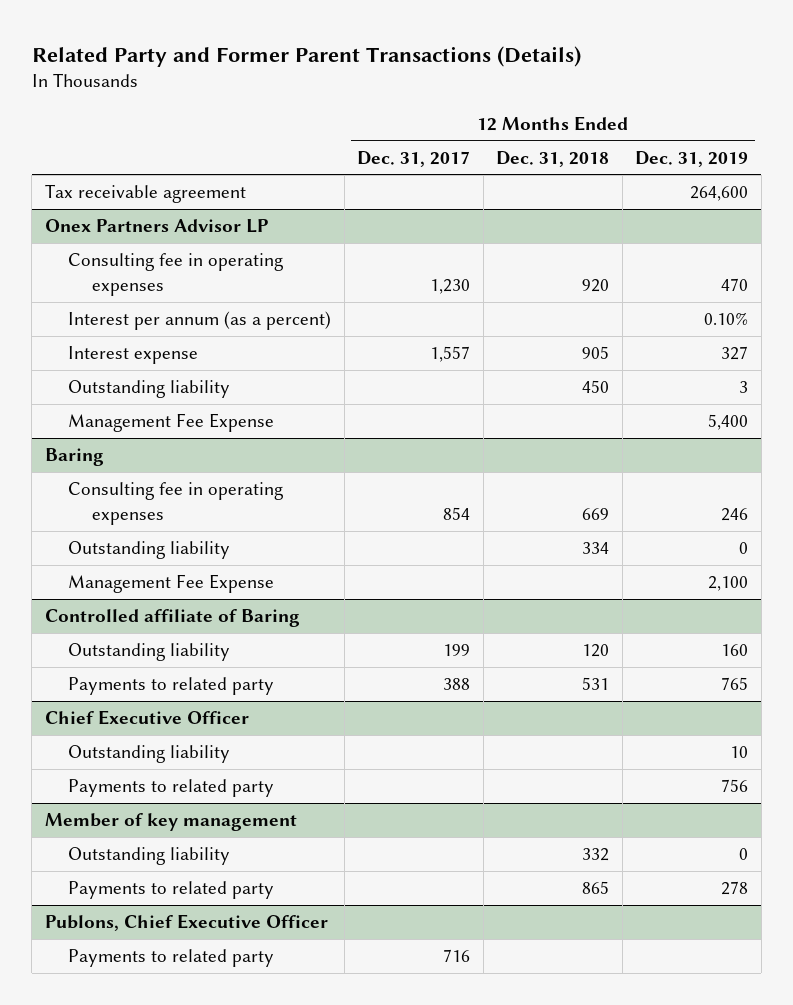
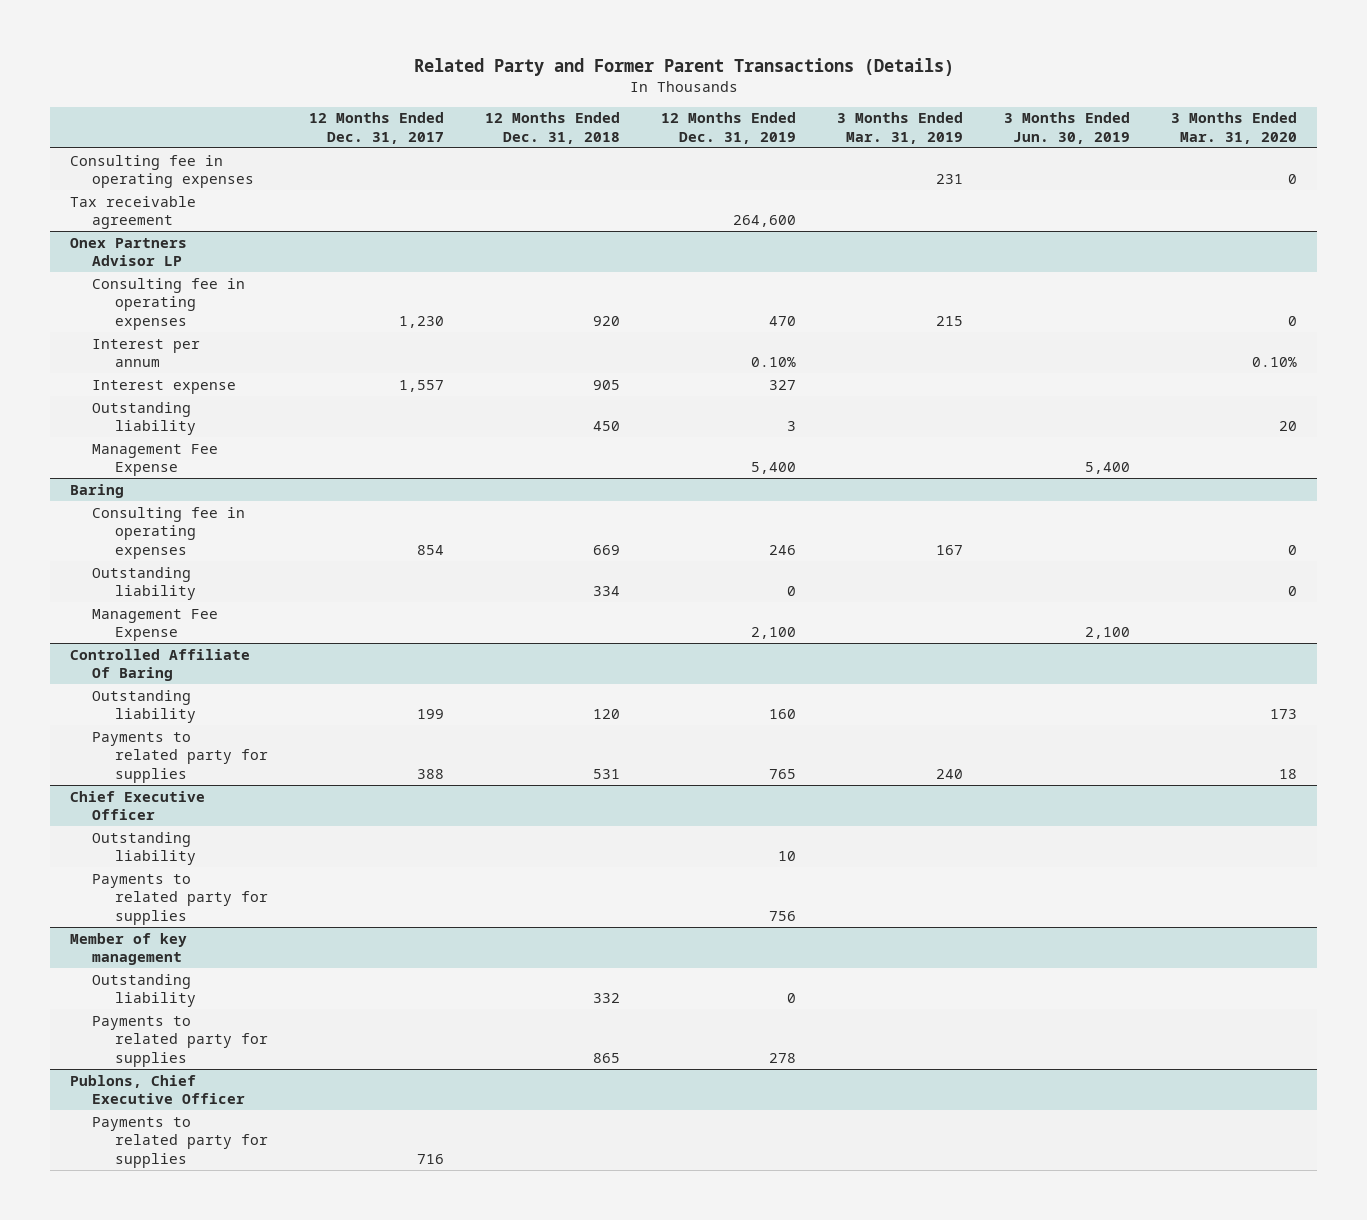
none -> [836,112,963,144] 3 Months Ended Mar. 31, 2019
none -> [1003,112,1130,144] 3 Months Ended Jun. 30, 2019
none -> [1170,112,1297,144] 3 Months Ended Mar. 31, 2020
none -> [70,154,255,189] Consulting fee in operating expenses
[68,311,332,331] Interest per annum (as a percent) -> [92,338,201,368] Interest per annum
[44,609,300,628] Controlled affiliate of Baring -> [70,648,251,682] Controlled Affiliate Of Baring
[68,677,275,696] Payments to related party -> [92,731,268,783] Payments to related party for supplies
[68,779,275,798] Payments to related party -> [92,873,268,925] Payments to related party for supplies
[68,881,275,900] Payments to related party -> [92,1015,268,1067] Payments to related party for supplies
[68,949,275,968] Payments to related party -> [92,1116,268,1168] Payments to related party for supplies

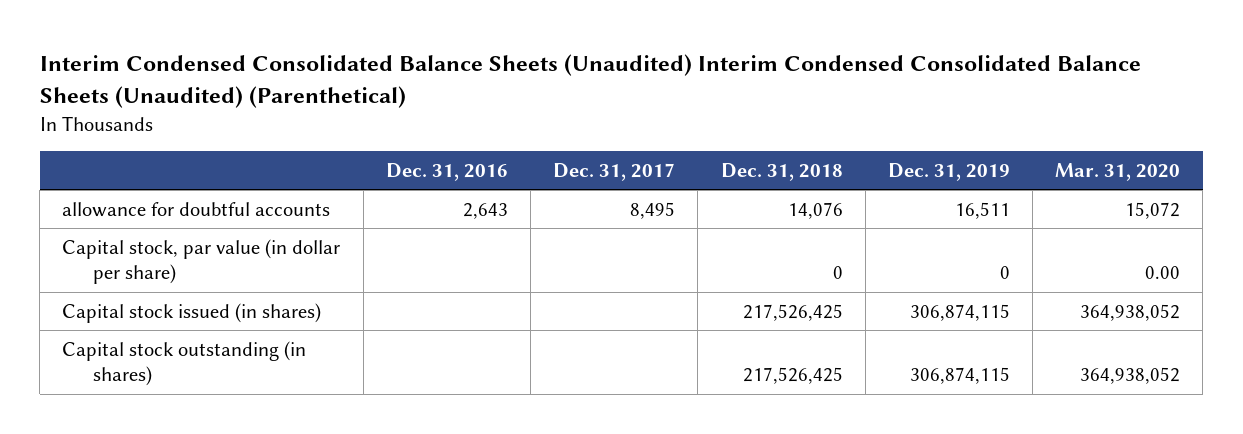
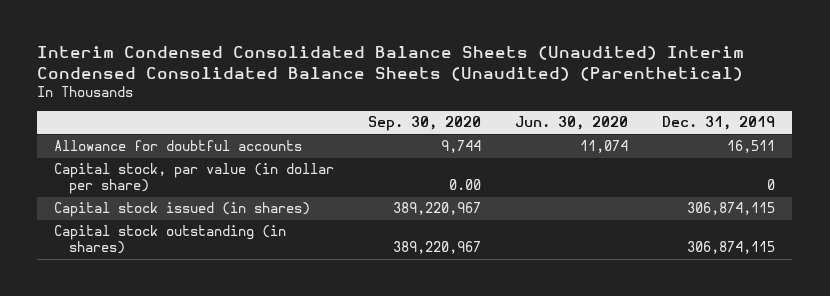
[385,162,508,181] Dec. 31, 2016 -> none
[553,162,676,181] Dec. 31, 2017 -> none
[720,162,843,181] Dec. 31, 2018 -> none
[1055,162,1181,181] Mar. 31, 2020 -> none
none -> [368,116,482,132] Sep. 30, 2020
none -> [515,116,629,131] Jun. 30, 2020
[62,201,331,217] allowance for doubtful accounts -> [54,140,303,152] Allowance for doubtful accounts

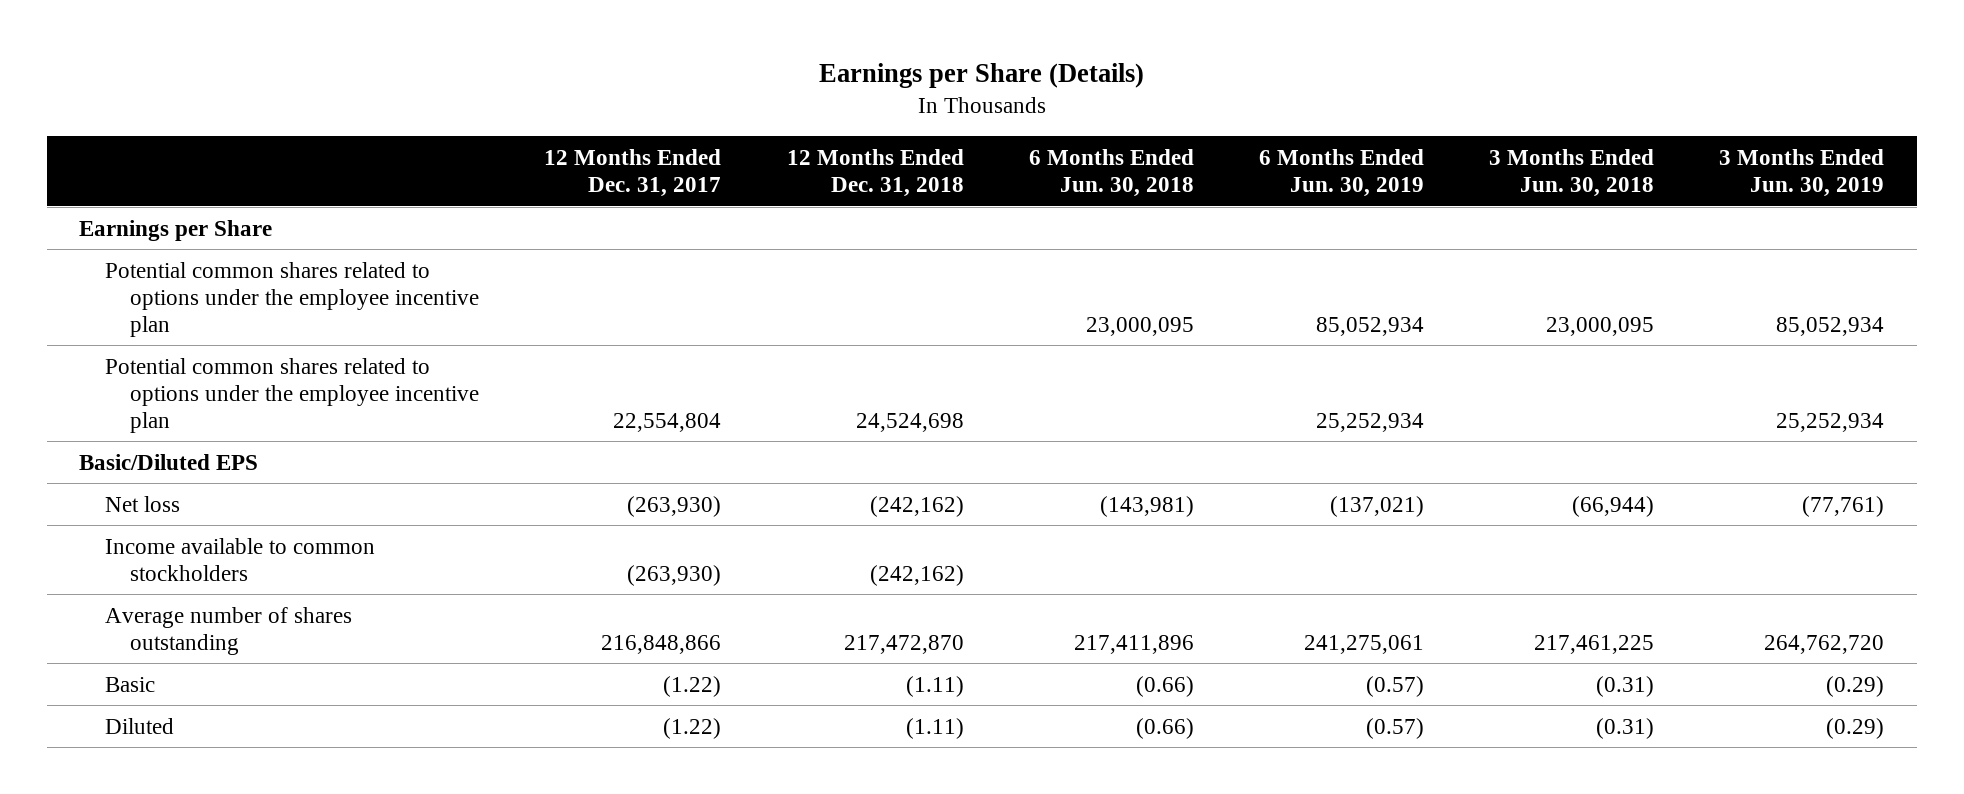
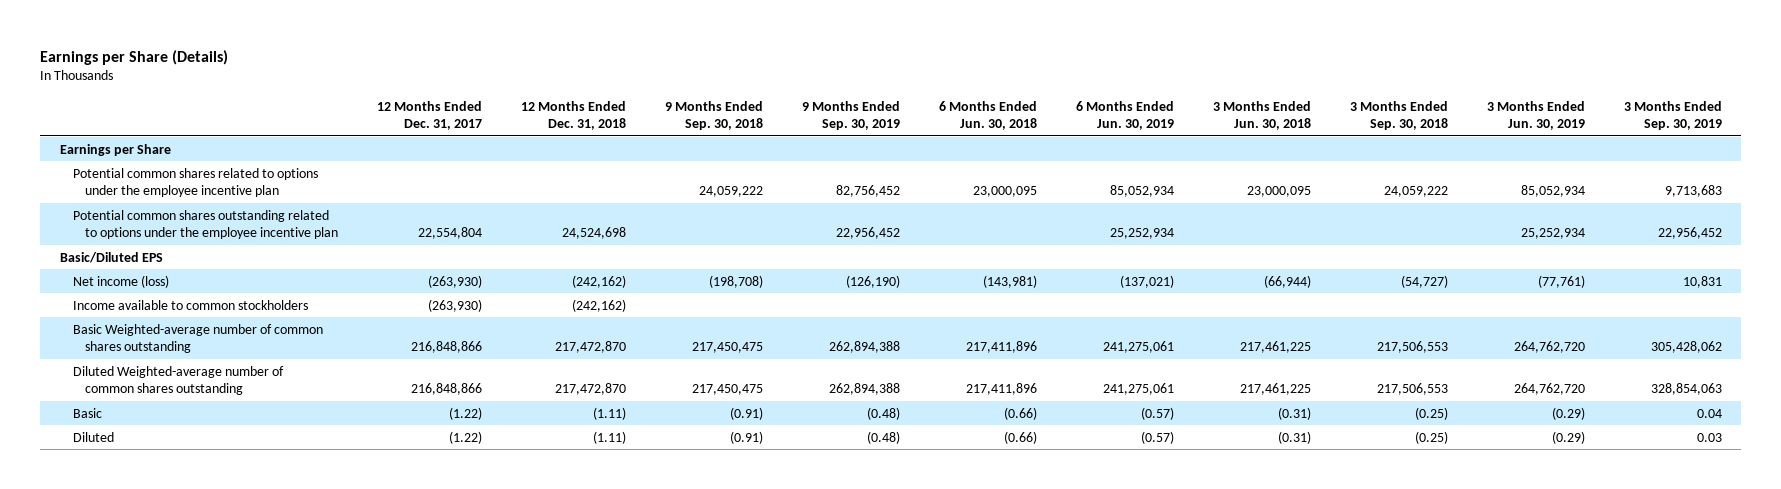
none -> [665,100,764,131] 9 Months Ended Sep. 30, 2018
none -> [802,100,901,131] 9 Months Ended Sep. 30, 2019
none -> [1349,100,1448,131] 3 Months Ended Sep. 30, 2018
none -> [1623,100,1722,131] 3 Months Ended Sep. 30, 2019
[104,357,480,433] Potential common shares related to options under the employee incentive plan -> [72,209,339,240] Potential common shares outstanding related to options under the employee incentive plan
[104,495,180,512] Net loss -> [72,274,169,288] Net income (loss)
none -> [72,323,323,354] Basic Weighted-average number of common shares outstanding
[104,606,352,655] Average number of shares outstanding -> [72,365,284,396] Diluted Weighted-average number of common shares outstanding

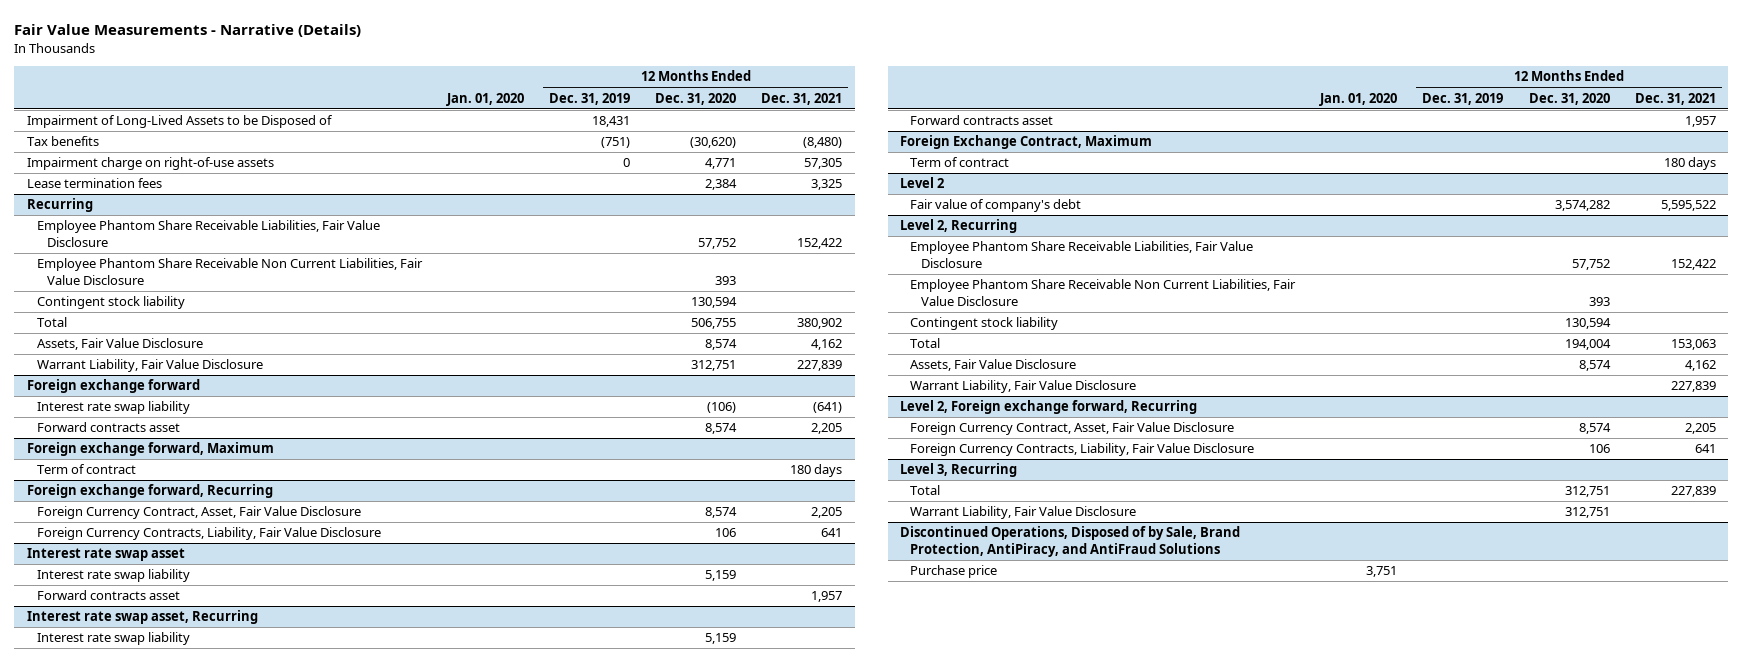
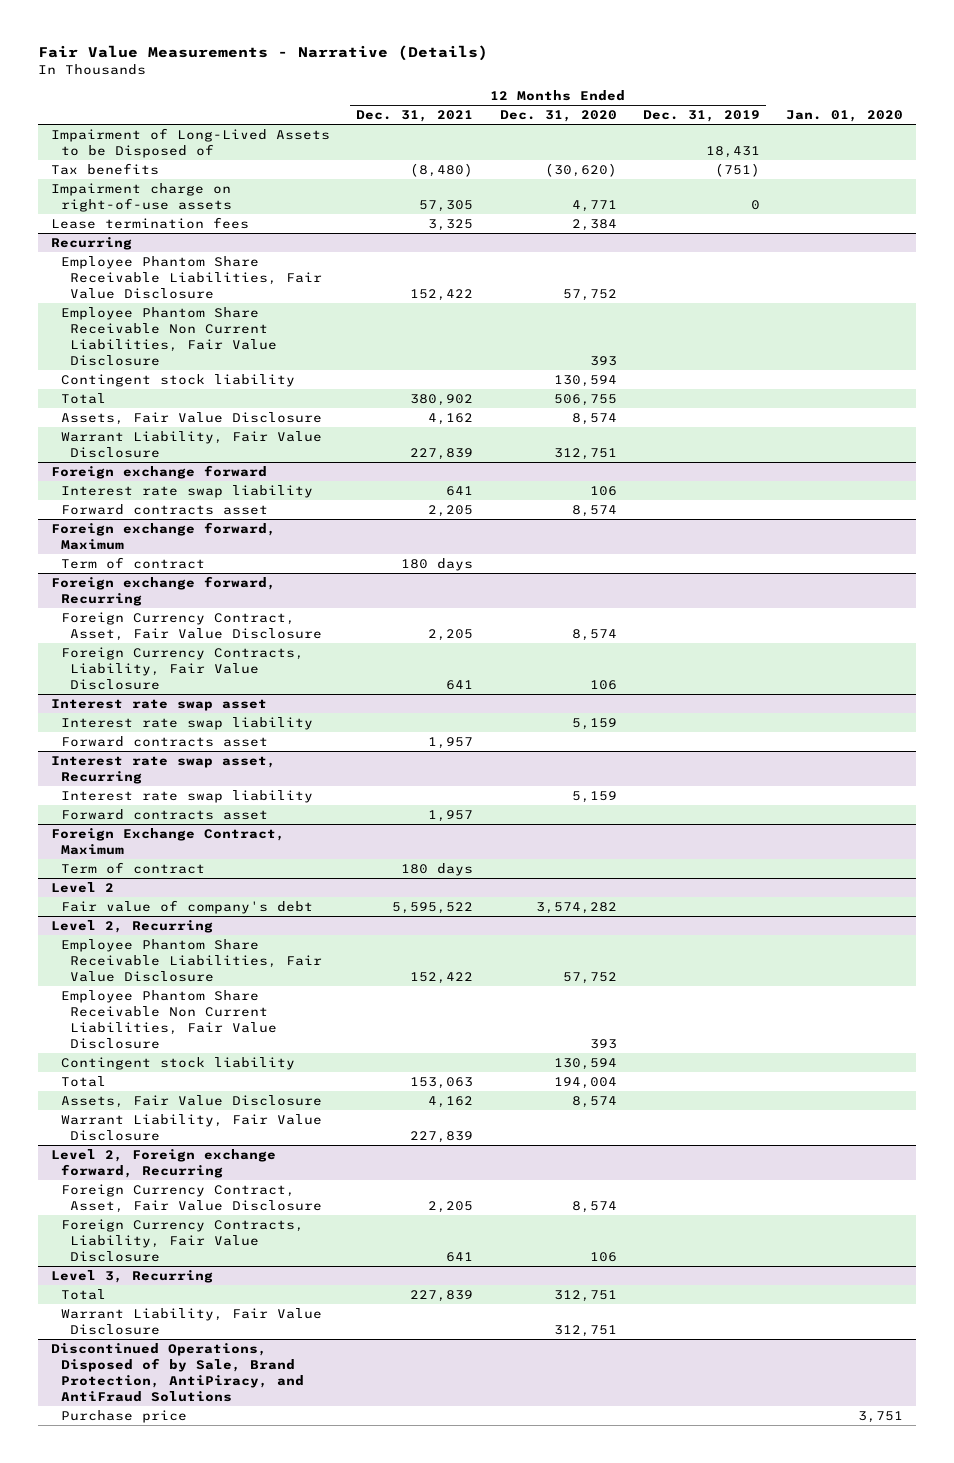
[707,402,737,414] (106) -> [589,485,617,496] 106
[813,402,843,414] (641) -> [446,485,474,496] 641

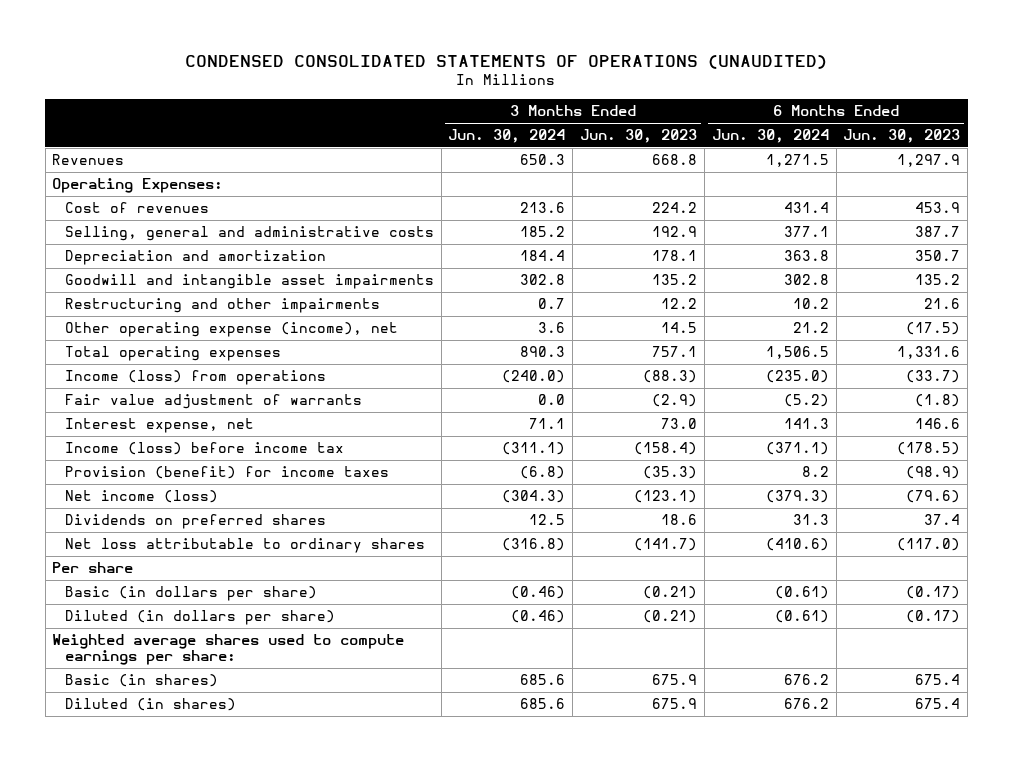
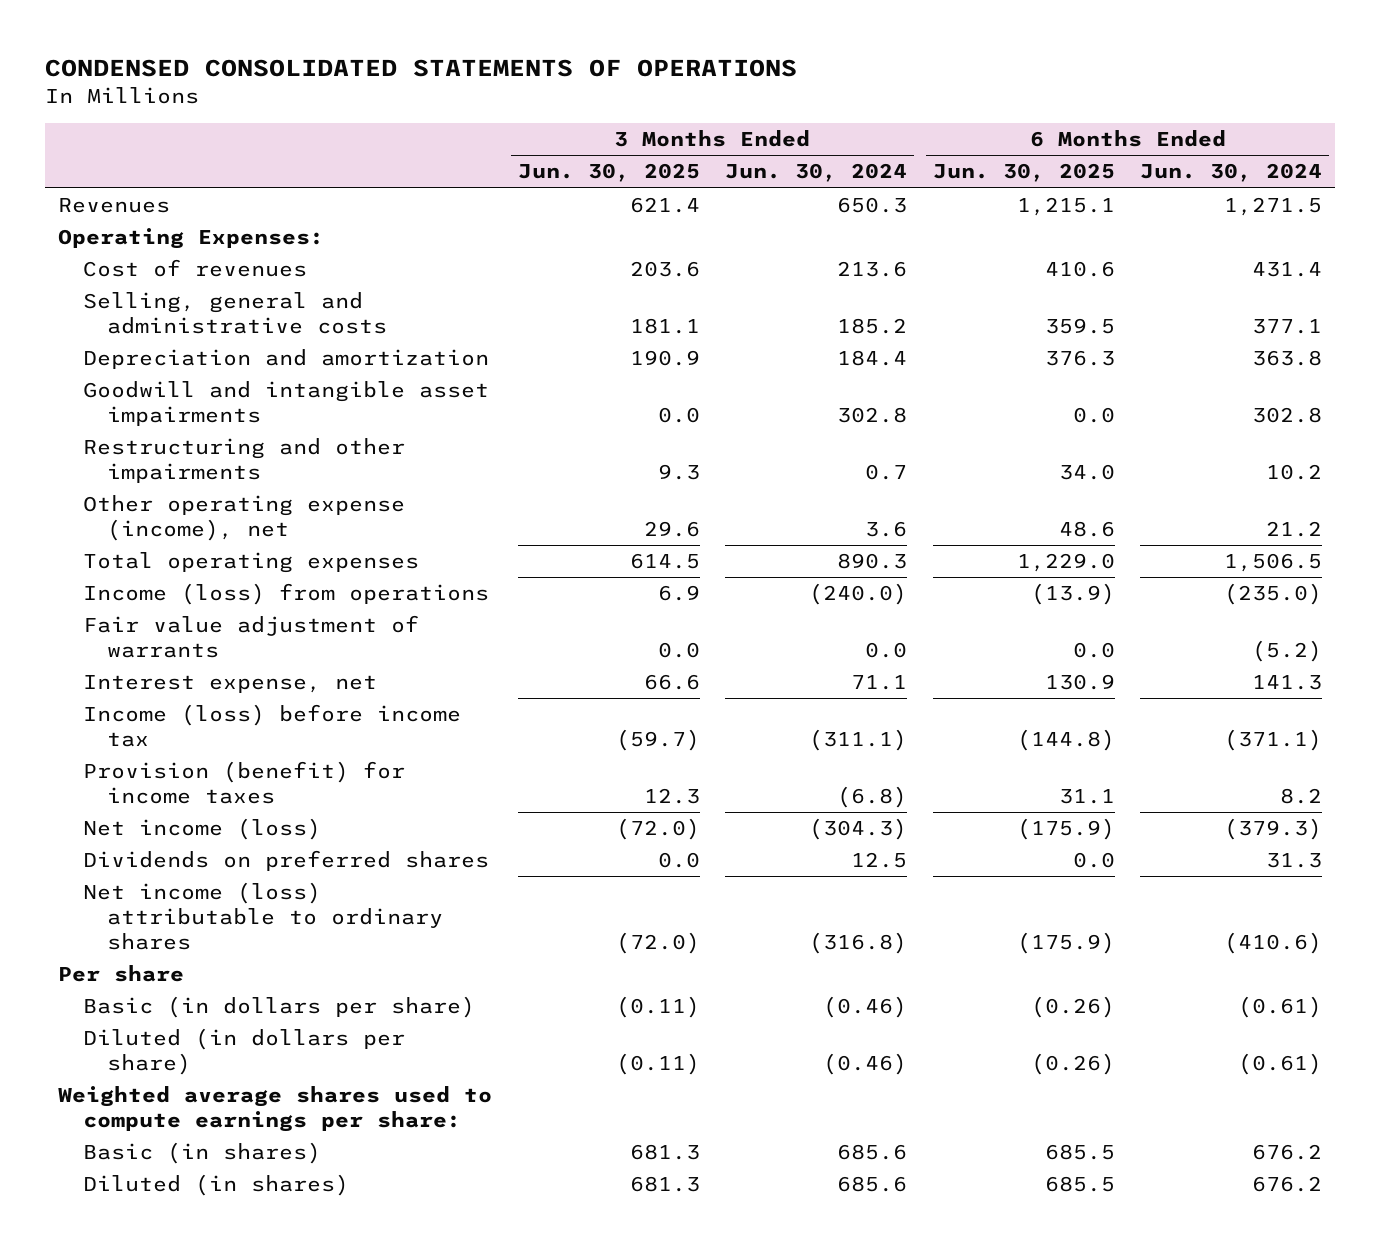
[185,54,828,69] CONDENSED CONSOLIDATED STATEMENTS OF OPERATIONS (UNAUDITED) -> [45,59,798,78] CONDENSED CONSOLIDATED STATEMENTS OF OPERATIONS
[580,129,698,144] Jun. 30, 2023 -> none
[843,129,961,144] Jun. 30, 2023 -> none
none -> [517,163,700,183] Jun. 30, 2025
none -> [932,163,1115,183] Jun. 30, 2025
[64,538,425,554] Net loss attributable to ordinary shares -> [82,882,444,950] Net income (loss) attributable to ordinary shares

